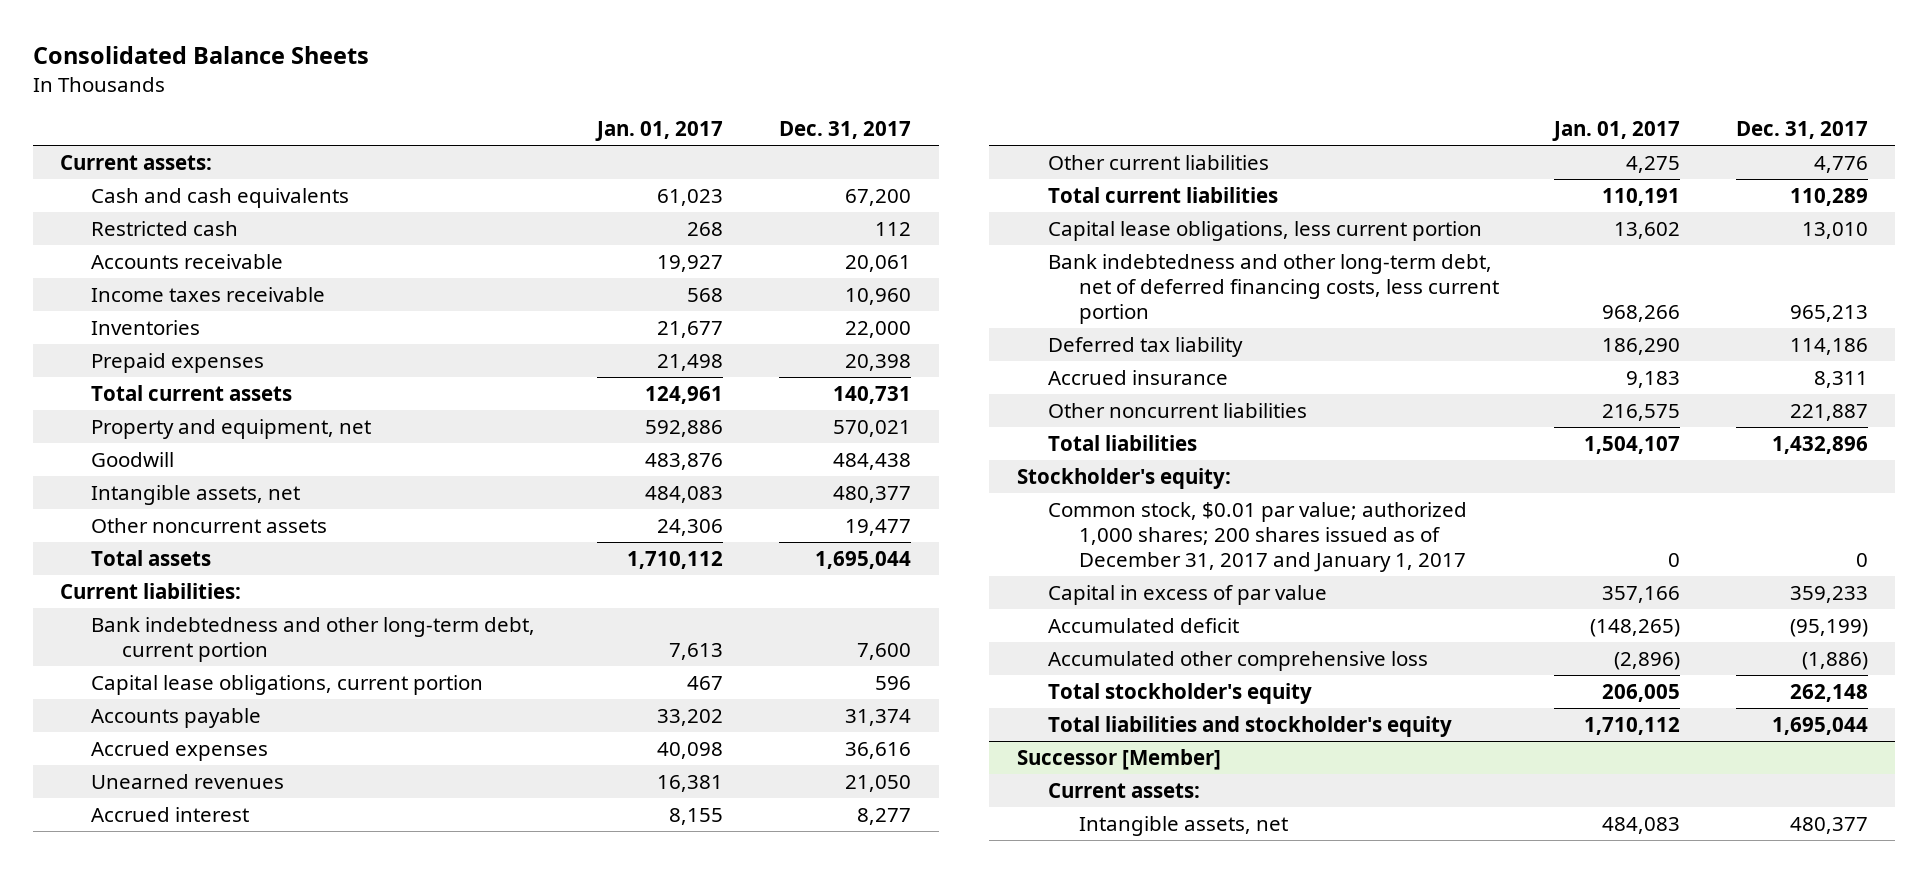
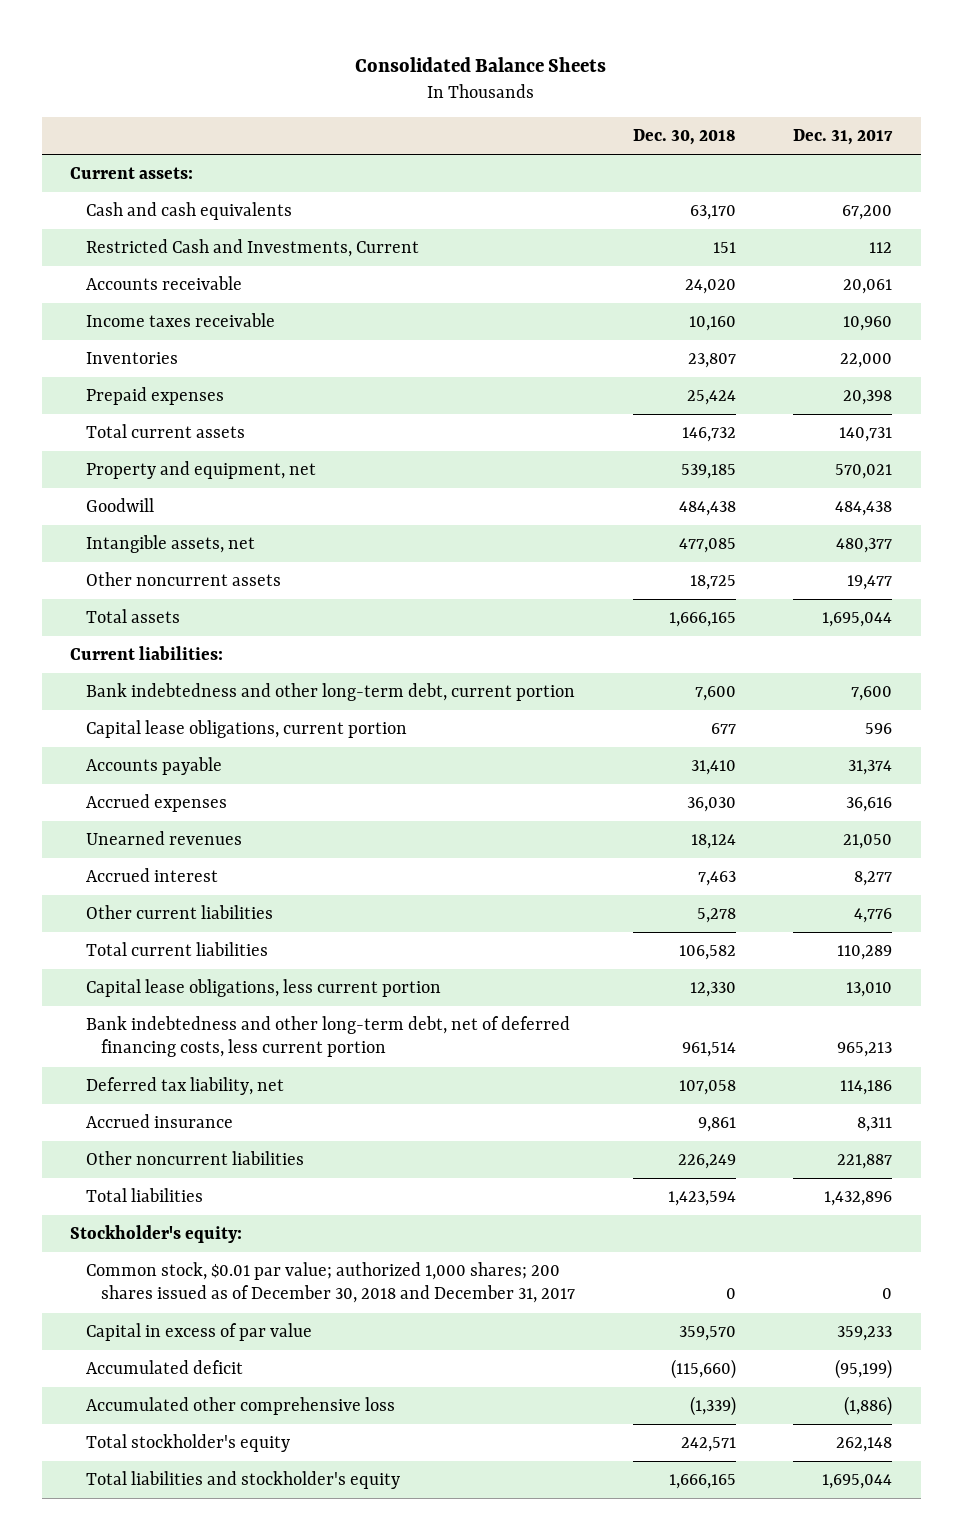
[595,120,724,141] Jan. 01, 2017 -> none
none -> [632,129,736,146] Dec. 30, 2018
[91,220,239,236] Restricted cash -> [85,239,419,258] Restricted Cash and Investments, Current
[1047,336,1243,357] Deferred tax liability -> [85,1077,284,1096] Deferred tax liability, net
[1047,501,1467,572] Common stock, $0.01 par value; authorized 1,000 shares; 200 shares issued as of December 31, 2017 and January 1, 2017 -> [85,1262,576,1304] Common stock, $0.01 par value; authorized 1,000 shares; 200 shares issued as of December 30, 2018 and December 31, 2017
[1017,748,1222,770] Successor [Member] -> none
[1047,782,1200,798] Current assets: -> none
[1078,815,1288,836] Intangible assets, net -> none

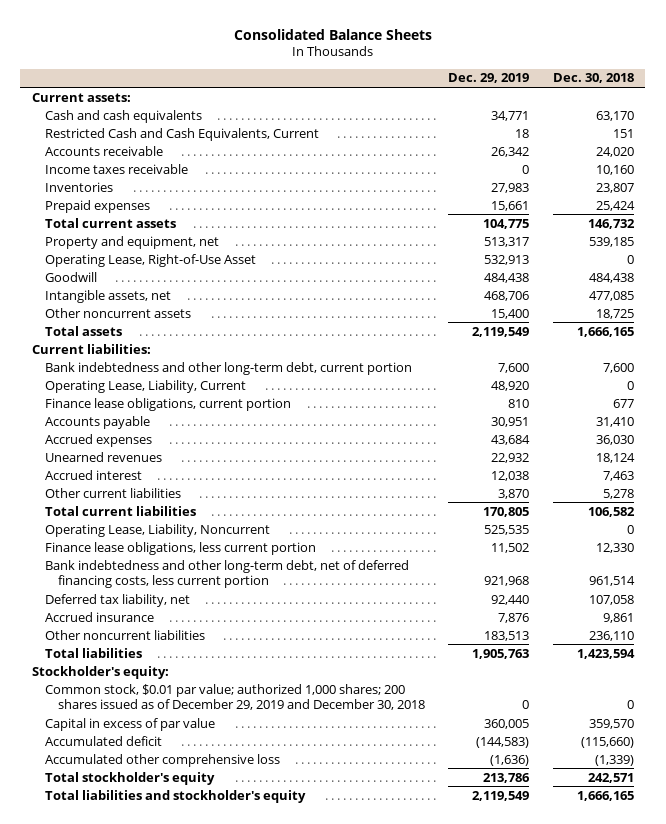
[793,129,894,146] Dec. 31, 2017 -> none
none -> [448,73,530,84] Dec. 29, 2019
[85,239,419,258] Restricted Cash and Investments, Current -> [44,127,319,141] Restricted Cash and Cash Equivalents, Current
none -> [44,253,256,267] Operating Lease, Right-of-Use Asset
none -> [44,379,246,393] Operating Lease, Liability, Current
[85,720,407,739] Capital lease obligations, current portion -> [44,397,291,411] Finance lease obligations, current portion
none -> [44,523,270,537] Operating Lease, Liability, Noncurrent
[85,979,441,998] Capital lease obligations, less current portion -> [44,541,316,555] Finance lease obligations, less current portion
[677,1154,736,1170] 226,249 -> [588,630,634,641] 236,110
[85,1262,576,1304] Common stock, $0.01 par value; authorized 1,000 shares; 200 shares issued as of December 30, 2018 and December 31, 2017 -> [44,683,425,710] Common stock, $0.01 par value; authorized 1,000 shares; 200 shares issued as of December 29, 2019 and December 30, 2018

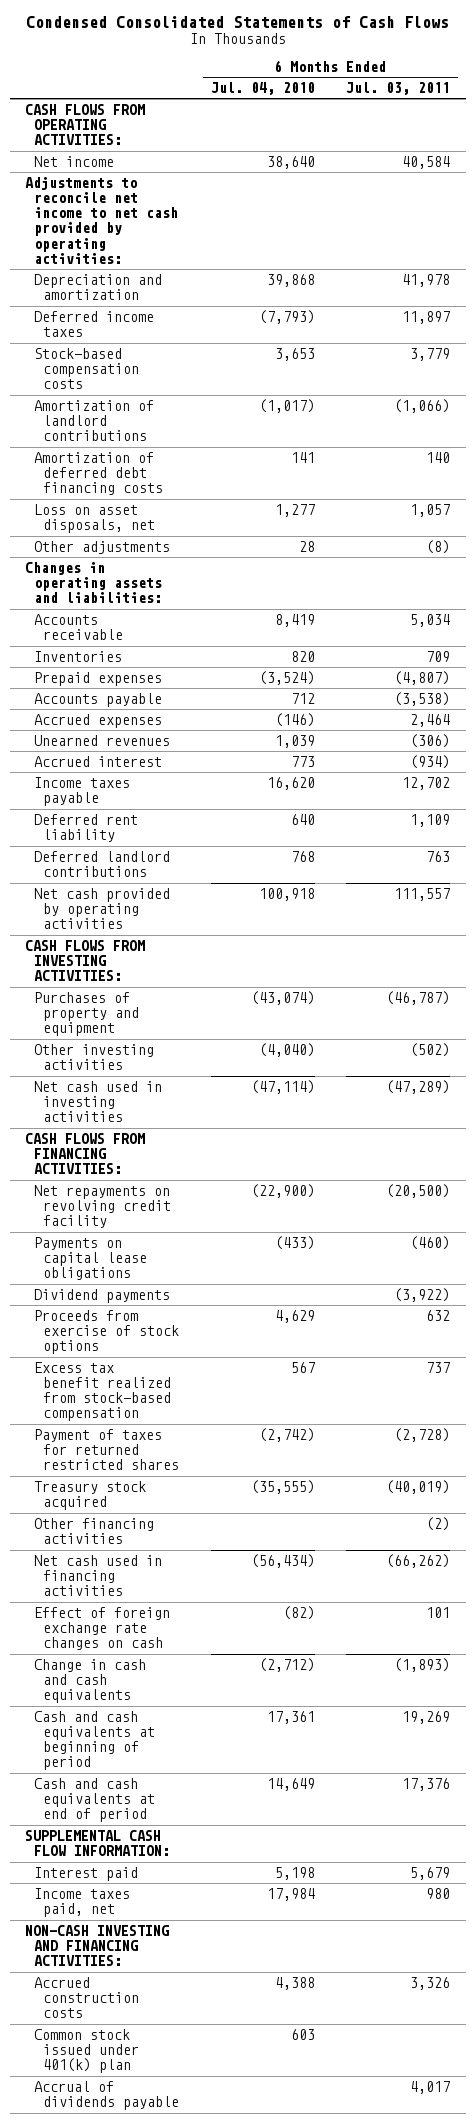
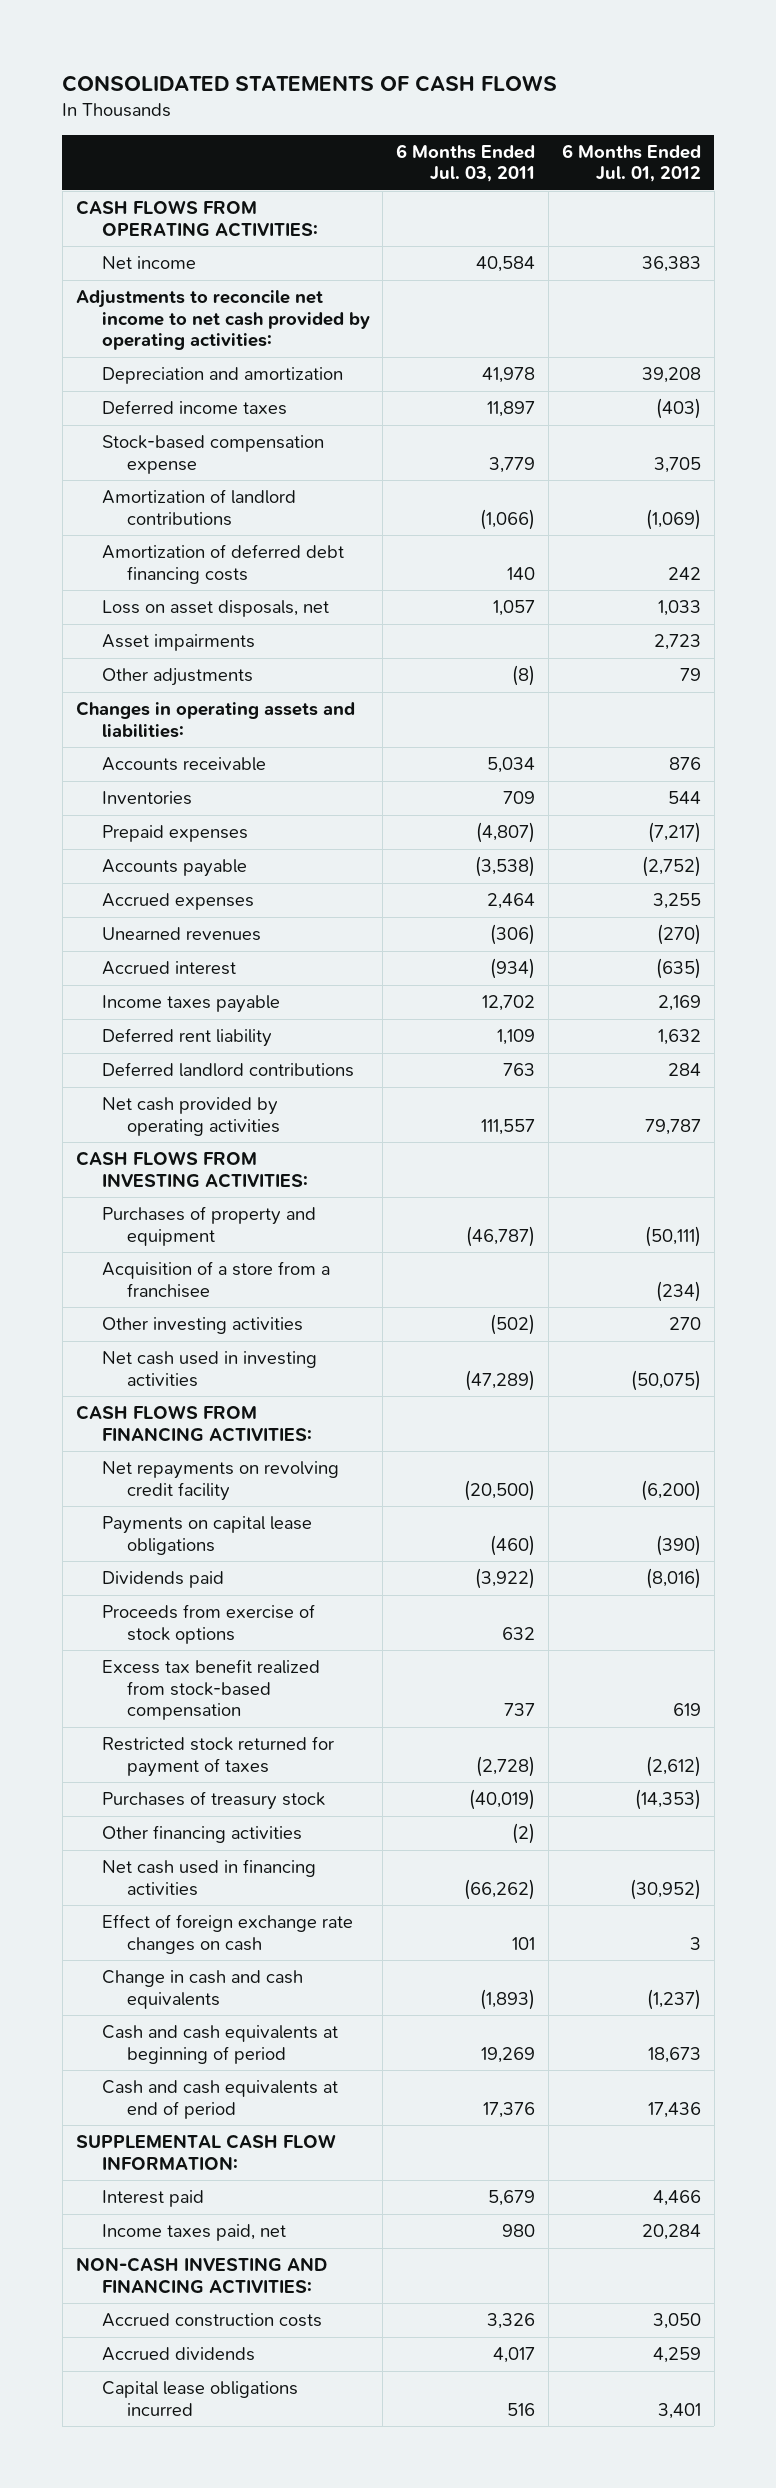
[25,15,449,28] Condensed Consolidated Statements of Cash Flows -> [62,74,558,92] CONSOLIDATED STATEMENTS OF CASH FLOWS
[210,82,315,96] Jul. 04, 2010 -> none
none -> [561,143,701,183] 6 Months Ended Jul. 01, 2012
[34,348,140,390] Stock-based compensation costs -> [101,435,324,474] Stock-based compensation expense
none -> [101,634,255,652] Asset impairments
none -> [101,1261,330,1298] Acquisition of a store from a franchisee
[34,1289,171,1304] Dividend payments -> [101,1571,224,1589] Dividends paid
[34,1429,180,1471] Payment of taxes for returned restricted shares -> [101,1736,334,1777] Restricted stock returned for payment of taxes
[34,1481,147,1511] Treasury stock acquired -> [101,1791,325,1811] Purchases of treasury stock
[34,2029,140,2074] Common stock issued under 401(k) plan -> none
[34,2081,180,2111] Accrual of dividends payable -> [101,2347,255,2362] Accrued dividends
none -> [101,2381,298,2416] Capital lease obligations incurred

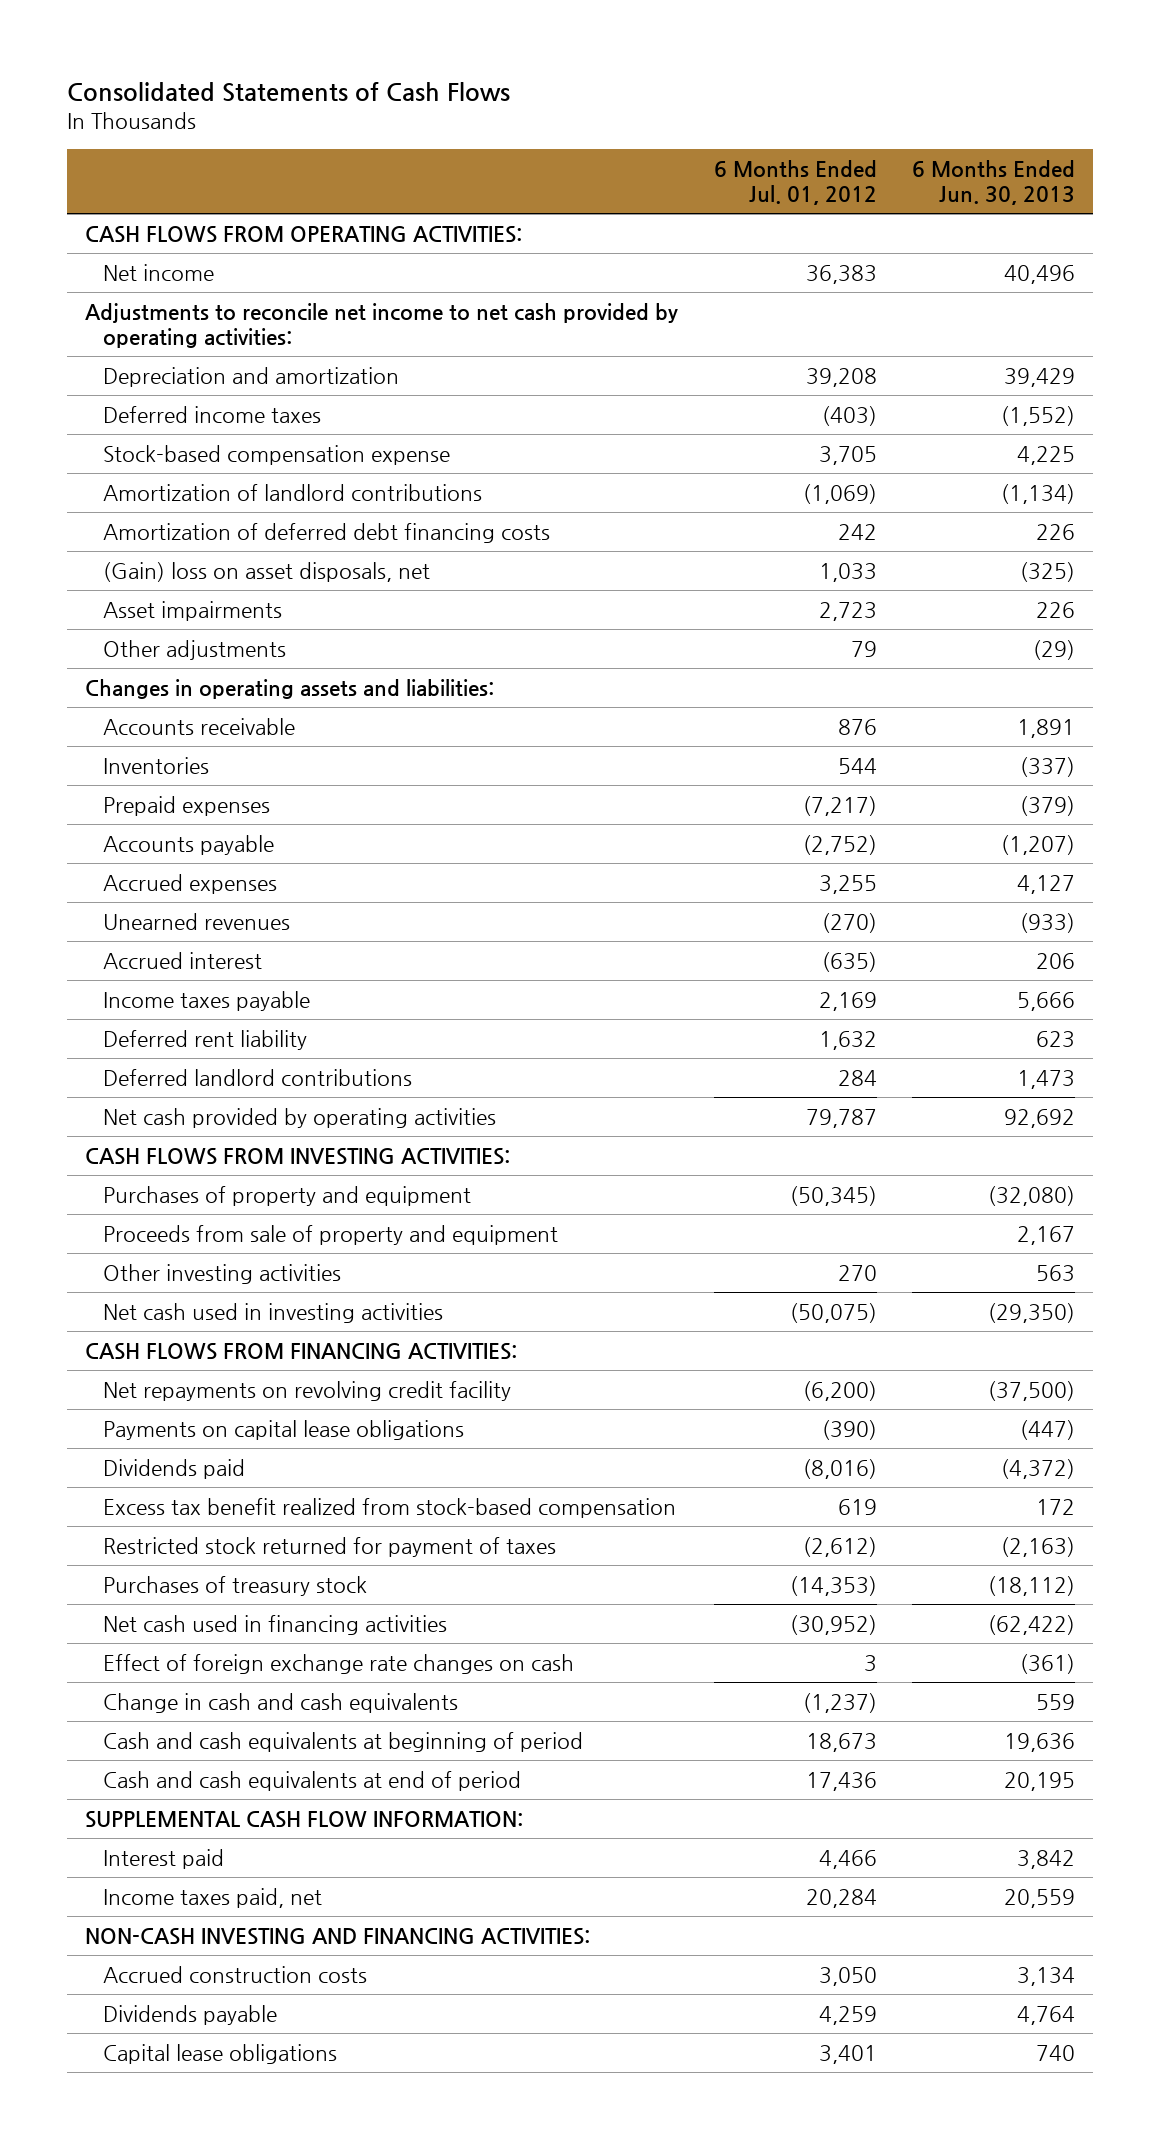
[62,74,558,92] CONSOLIDATED STATEMENTS OF CASH FLOWS -> [67,81,511,102] Consolidated Statements of Cash Flows
[396,143,536,183] 6 Months Ended Jul. 03, 2011 -> none
none -> [912,160,1076,205] 6 Months Ended Jun. 30, 2013
[101,600,329,618] Loss on asset disposals, net -> [102,561,430,582] (Gain) loss on asset disposals, net
[101,1261,330,1298] Acquisition of a store from a franchisee -> none
[644,1225,701,1247] (50,111) -> [789,1185,877,1206] (50,345)
none -> [102,1224,558,1245] Proceeds from sale of property and equipment
[101,1604,315,1644] Proceeds from exercise of stock options -> none
[101,1825,302,1844] Other financing activities -> none
[101,2347,255,2362] Accrued dividends -> [102,2004,277,2025] Dividends payable
[101,2381,298,2416] Capital lease obligations incurred -> [102,2043,337,2064] Capital lease obligations

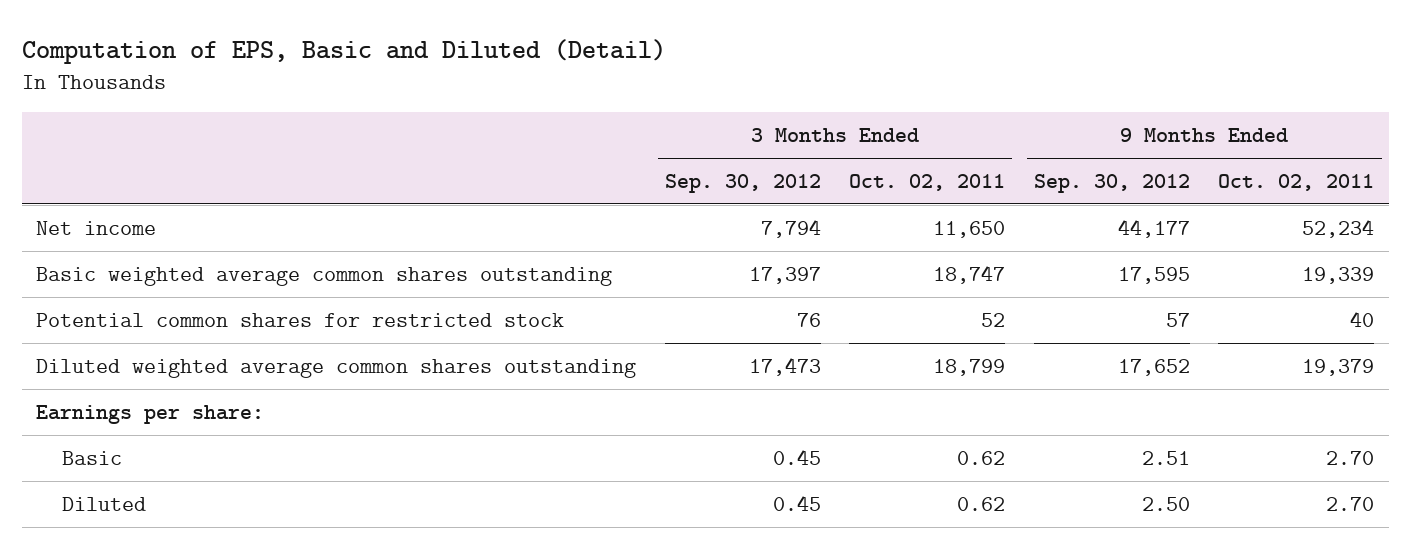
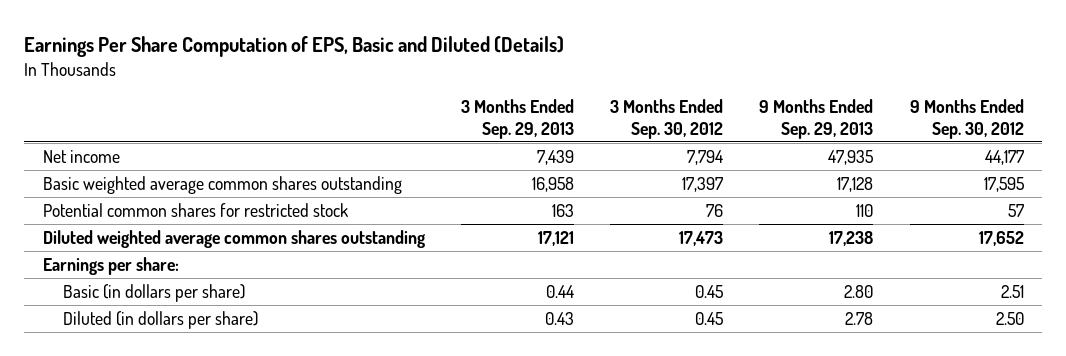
[21,38,666,64] Computation of EPS, Basic and Diluted (Detail) -> [24,35,565,57] Earnings Per Share Computation of EPS, Basic and Diluted (Details)
[849,174,1006,192] Oct. 02, 2011 -> none
[1218,174,1375,192] Oct. 02, 2011 -> none
none -> [460,98,574,139] 3 Months Ended Sep. 29, 2013
none -> [759,98,874,139] 9 Months Ended Sep. 29, 2013
[61,451,122,466] Basic -> [62,283,245,302] Basic (in dollars per share)
[61,497,146,512] Diluted -> [62,310,258,329] Diluted (in dollars per share)

